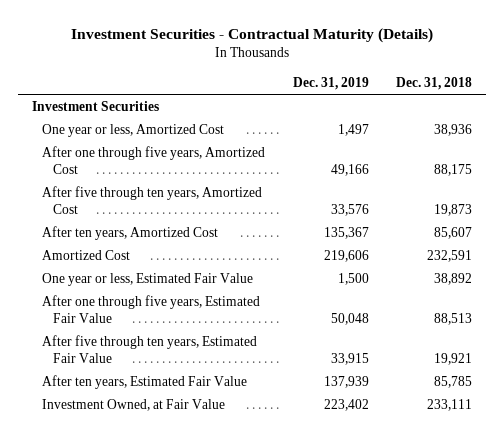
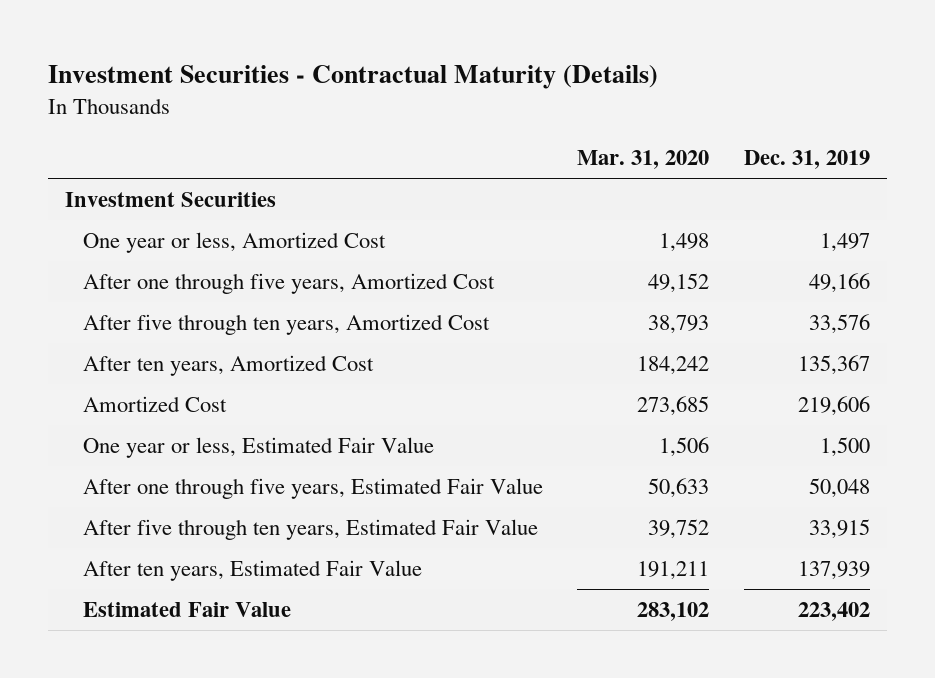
[396,77,473,91] Dec. 31, 2018 -> none
none -> [577,149,710,169] Mar. 31, 2020
[42,399,226,412] Investment Owned, at Fair Value -> [82,602,291,618] Estimated Fair Value

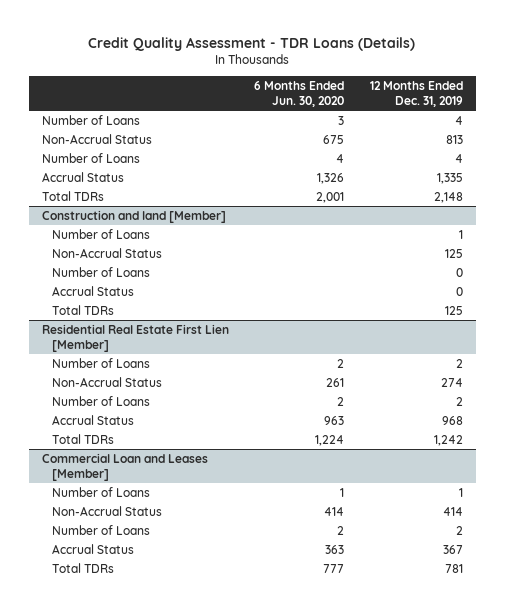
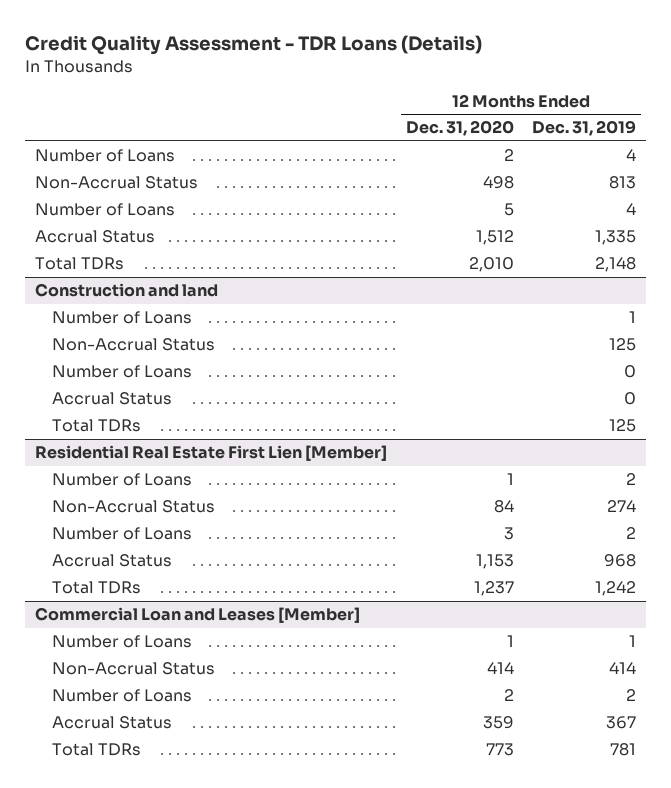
[254,81,345,108] 6 Months Ended Jun. 30, 2020 -> none
none -> [405,120,514,137] Dec. 31, 2020
[41,209,226,223] Construction and land [Member] -> [34,283,218,298] Construction and land

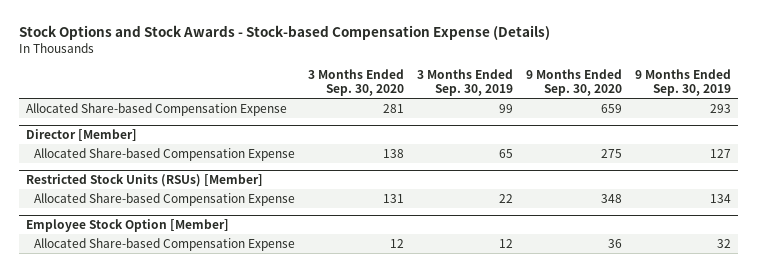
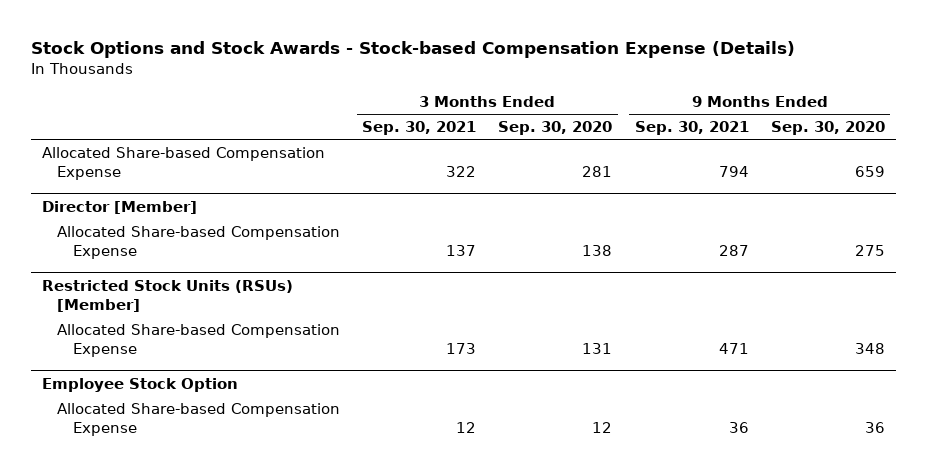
[417,68,514,97] 3 Months Ended Sep. 30, 2019 -> none
[635,68,732,97] 9 Months Ended Sep. 30, 2019 -> none
none -> [362,121,477,136] Sep. 30, 2021
none -> [634,121,749,136] Sep. 30, 2021
[25,218,229,232] Employee Stock Option [Member] -> [41,377,238,392] Employee Stock Option

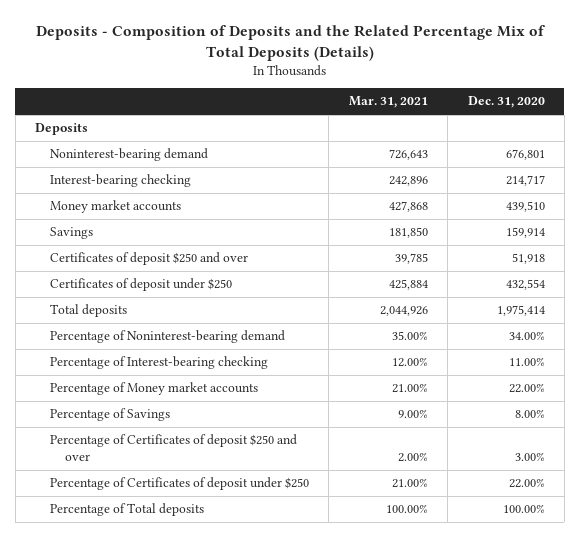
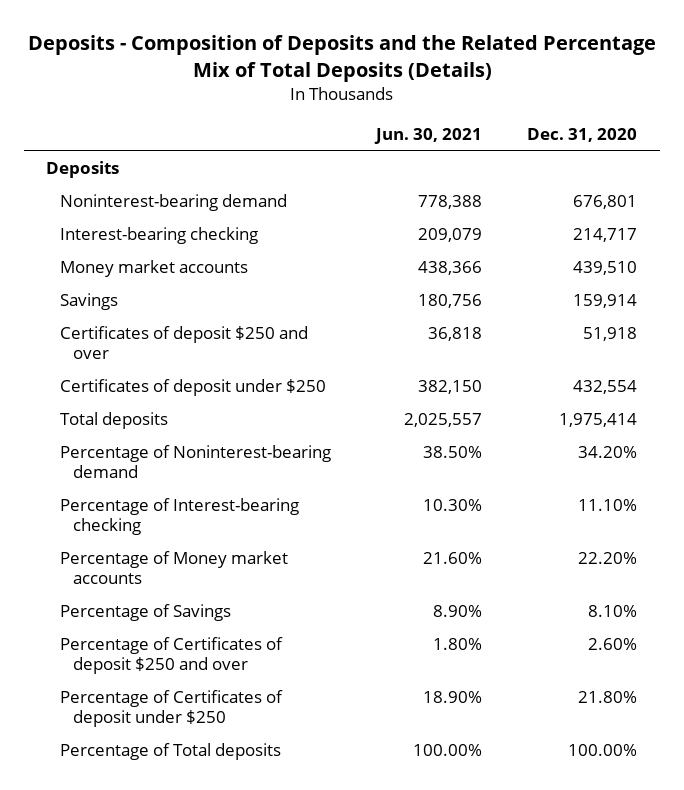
[348,96,428,109] Mar. 31, 2021 -> none
none -> [373,127,482,144] Jun. 30, 2021
[508,331,545,341] 34.00% -> [578,445,638,458] 34.20%
[508,357,545,367] 11.00% -> [578,498,638,511] 11.10%
[508,383,545,394] 22.00% -> [578,551,638,564] 22.20%
[514,409,545,419] 8.00% -> [588,604,638,617] 8.10%
[514,452,545,462] 3.00% -> [588,637,638,650] 2.60%
[508,478,545,489] 22.00% -> [578,690,638,703] 21.80%

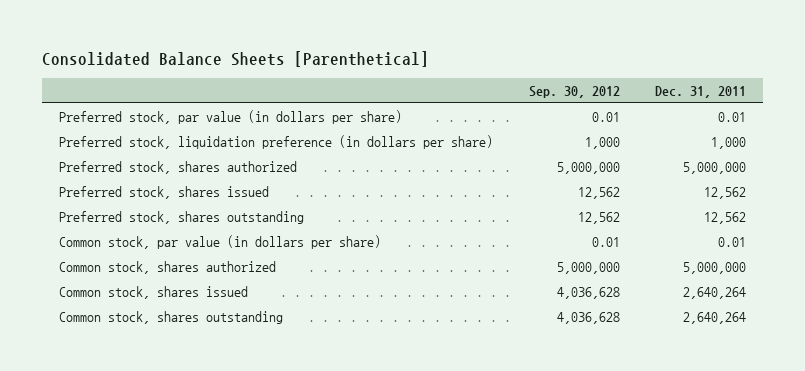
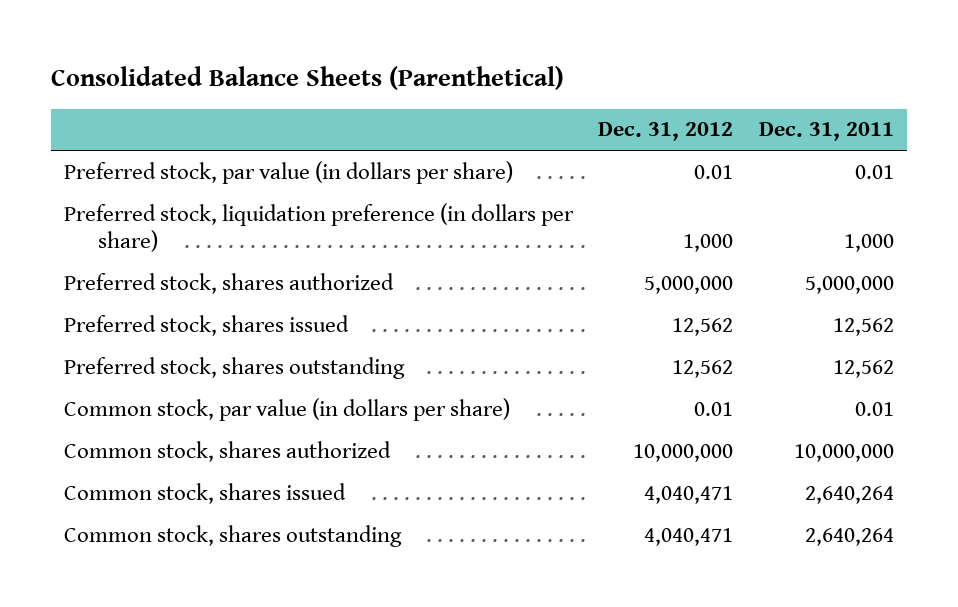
[41,50,429,67] Consolidated Balance Sheets [Parenthetical] -> [51,66,565,91] Consolidated Balance Sheets (Parenthetical)
[528,85,620,98] Sep. 30, 2012 -> none
none -> [598,122,734,142] Dec. 31, 2012
[682,261,746,274] 5,000,000 -> [794,443,895,462] 10,000,000

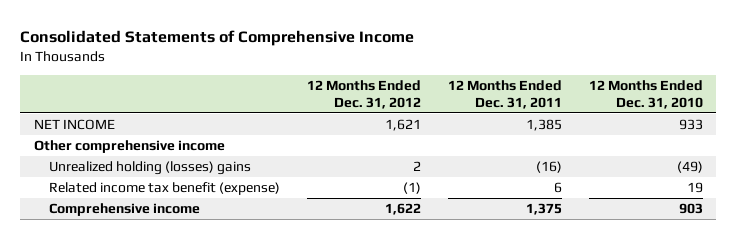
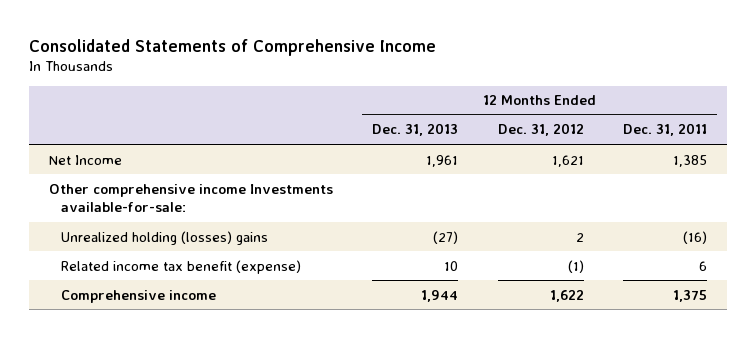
[588,80,703,109] 12 Months Ended Dec. 31, 2010 -> none
none -> [372,123,459,137] Dec. 31, 2013
[33,119,115,131] NET INCOME -> [48,154,122,165] Net Income
[33,140,225,154] Other comprehensive income -> [48,183,333,213] Other comprehensive income Investments available-for-sale:

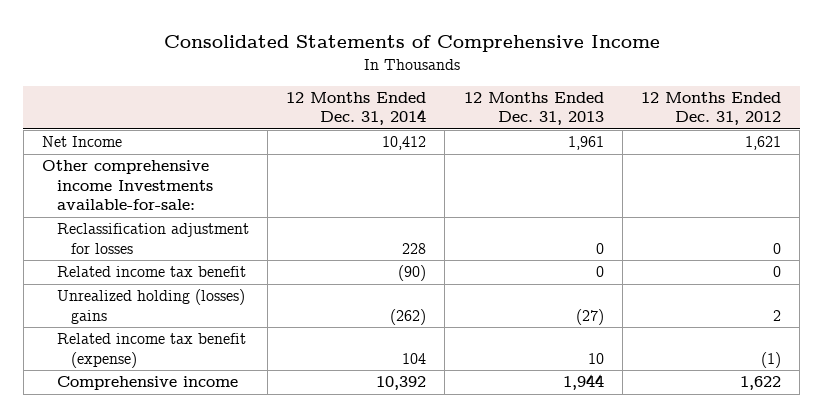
[623,123,708,137] Dec. 31, 2011 -> none
none -> [286,91,427,126] 12 Months Ended Dec. 31, 2014
none -> [56,223,249,254] Reclassification adjustment for losses
none -> [56,266,246,278] Related income tax benefit

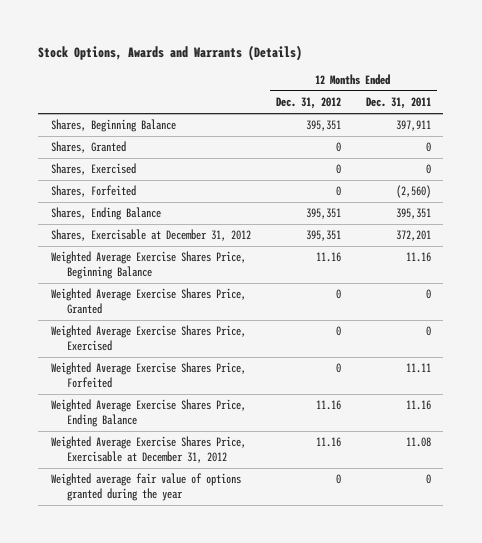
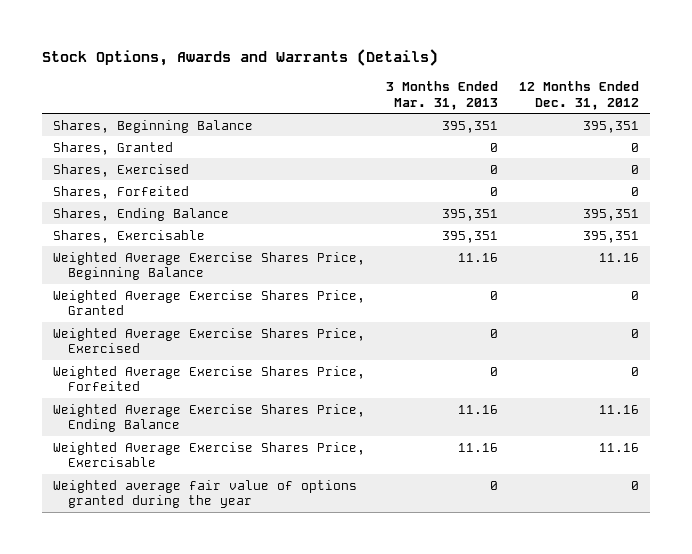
[365,97,431,110] Dec. 31, 2011 -> none
none -> [386,80,499,110] 3 Months Ended Mar. 31, 2013
[50,229,251,242] Shares, Exercisable at December 31, 2012 -> [52,229,205,243] Shares, Exercisable
[50,436,246,464] Weighted Average Exercise Shares Price, Exercisable at December 31, 2012 -> [52,441,365,468] Weighted Average Exercise Shares Price, Exercisable

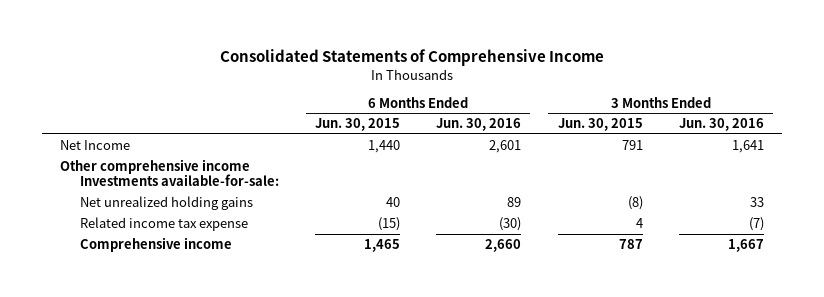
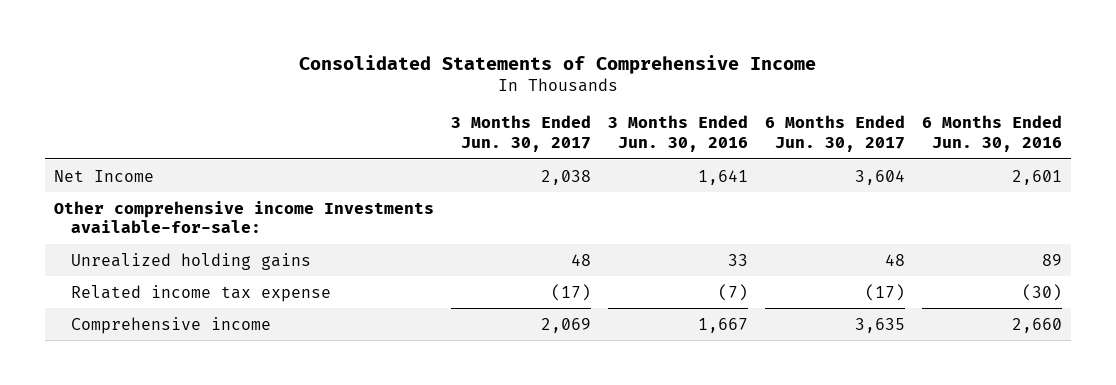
[315,118,401,132] Jun. 30, 2015 -> none
[557,118,643,132] Jun. 30, 2015 -> none
none -> [450,115,591,153] 3 Months Ended Jun. 30, 2017
none -> [765,115,906,153] 6 Months Ended Jun. 30, 2017
[79,195,253,210] Net unrealized holding gains -> [70,252,311,270] Unrealized holding gains

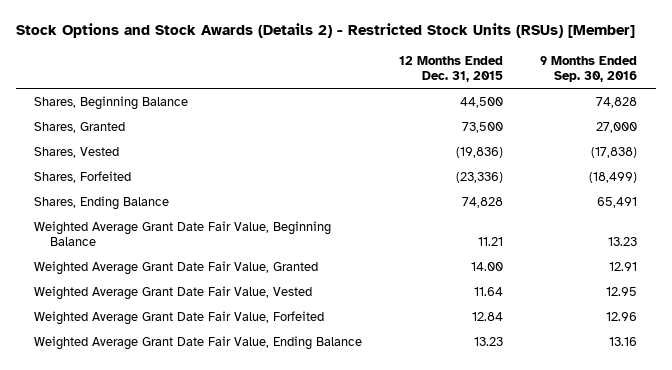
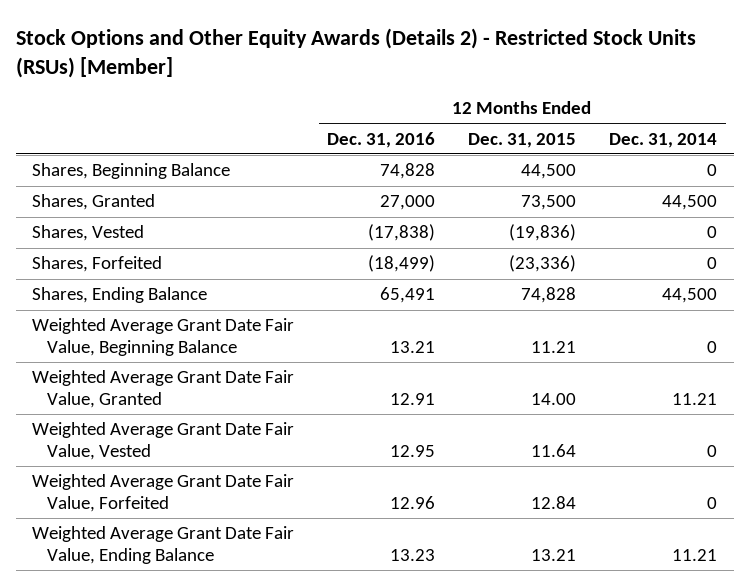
[15,23,635,39] Stock Options and Stock Awards (Details 2) - Restricted Stock Units (RSUs) [Member] -> [15,27,696,78] Stock Options and Other Equity Awards (Details 2) - Restricted Stock Units (RSUs) [Member]
[540,55,638,83] 9 Months Ended Sep. 30, 2016 -> none
none -> [327,131,436,148] Dec. 31, 2016
none -> [609,132,718,148] Dec. 31, 2014
[474,336,504,346] 13.23 -> [531,549,577,562] 13.21

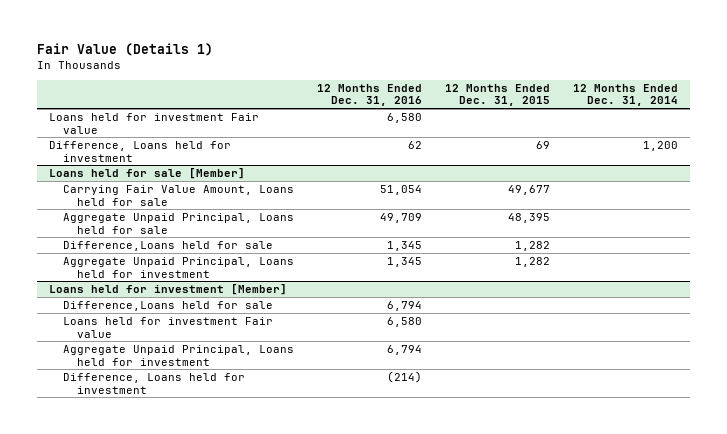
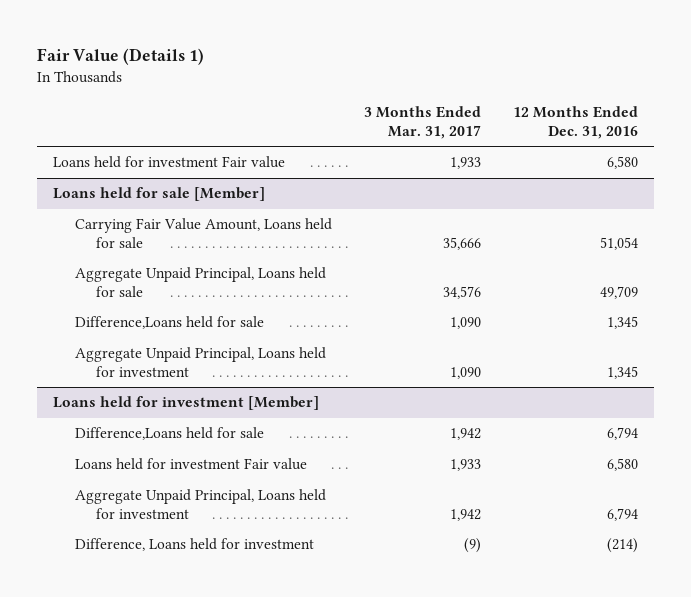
[445,83,551,107] 12 Months Ended Dec. 31, 2015 -> none
[573,83,679,107] 12 Months Ended Dec. 31, 2014 -> none
none -> [363,106,481,139] 3 Months Ended Mar. 31, 2017
[48,140,231,162] Difference, Loans held for investment -> none

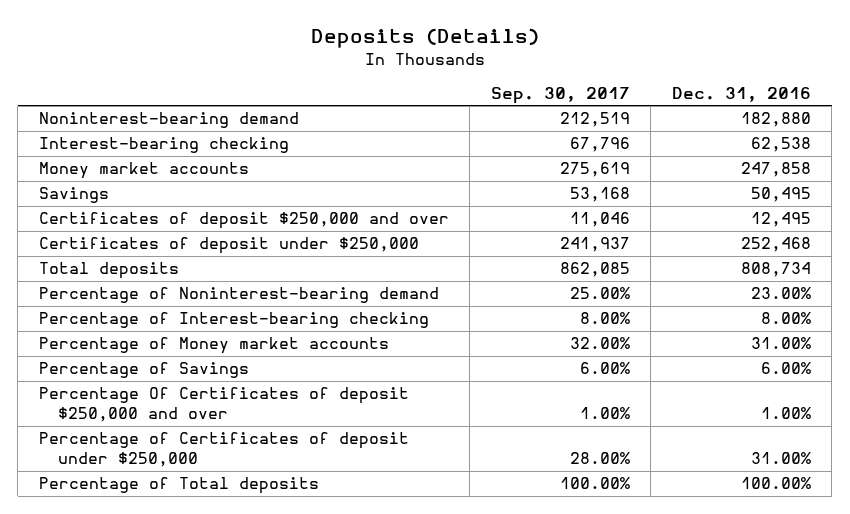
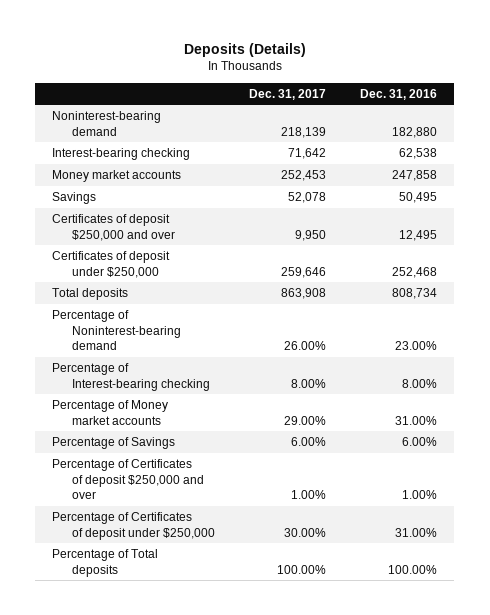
[490,86,630,104] Sep. 30, 2017 -> none
none -> [248,88,326,100] Dec. 31, 2017
[38,387,409,423] Percentage Of Certificates of deposit $250,000 and over -> [52,459,204,499] Percentage of Certificates of deposit $250,000 and over

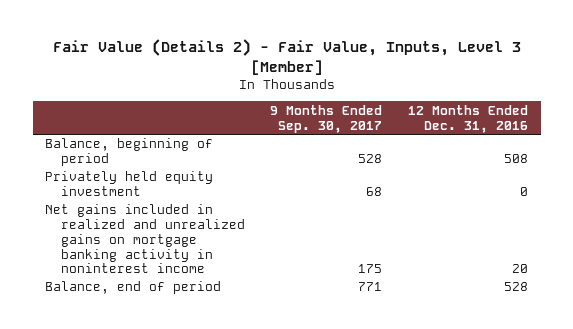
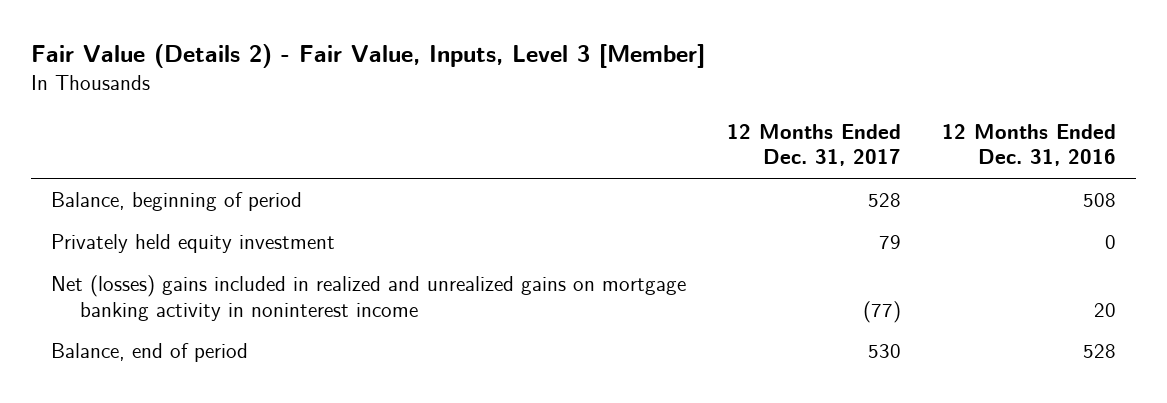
[270,104,383,133] 9 Months Ended Sep. 30, 2017 -> none
none -> [726,123,901,167] 12 Months Ended Dec. 31, 2017
[45,204,245,274] Net gains included in realized and unrealized gains on mortgage banking activity in noninterest income -> [51,275,687,321] Net (losses) gains included in realized and unrealized gains on mortgage banking activity in noninterest income

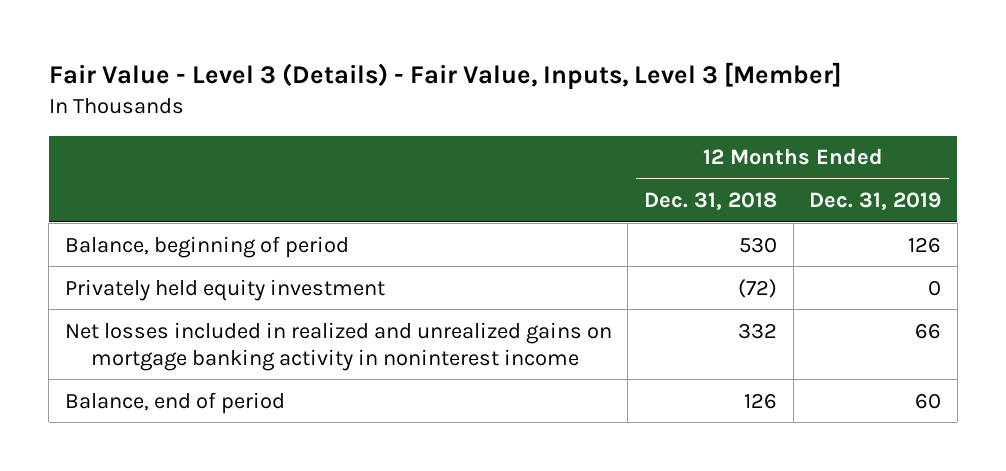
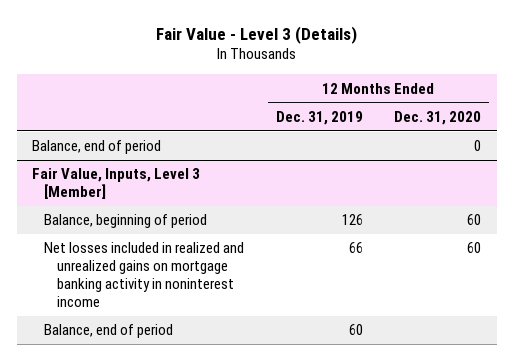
[48,62,842,91] Fair Value - Level 3 (Details) - Fair Value, Inputs, Level 3 [Member] -> [155,25,357,44] Fair Value - Level 3 (Details)
[644,192,778,211] Dec. 31, 2018 -> none
none -> [393,110,481,125] Dec. 31, 2020
none -> [32,140,162,155] Balance, end of period
none -> [32,168,201,200] Fair Value, Inputs, Level 3 [Member]
[64,278,385,301] Privately held equity investment -> none

